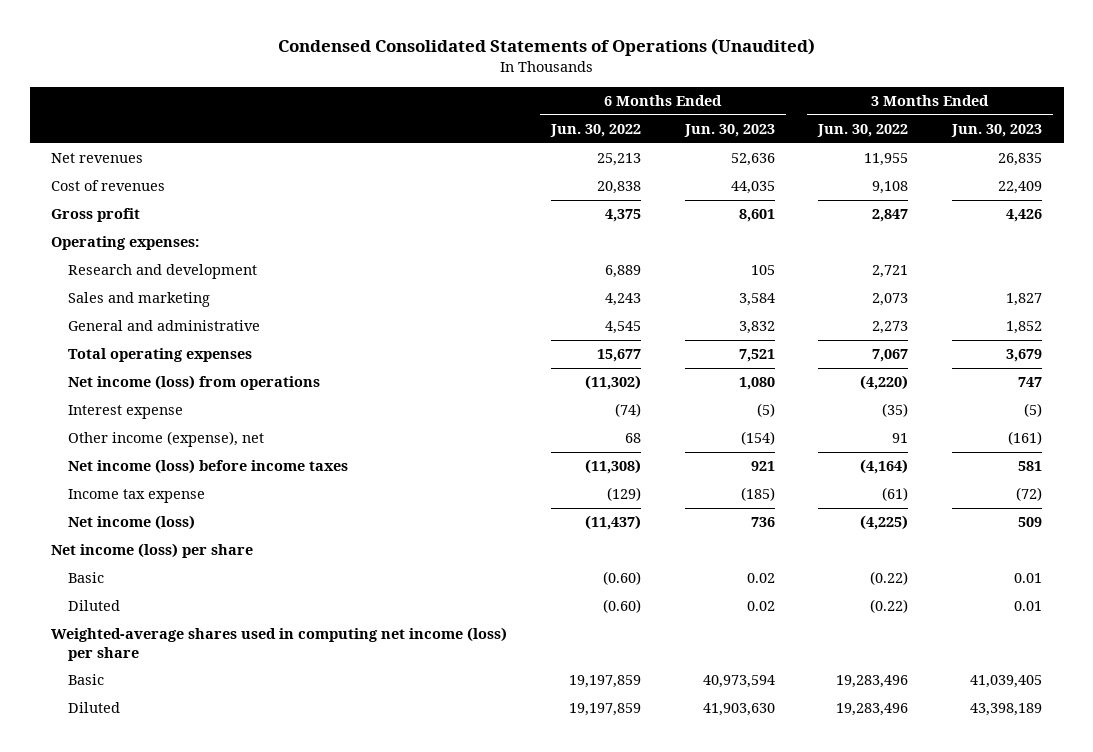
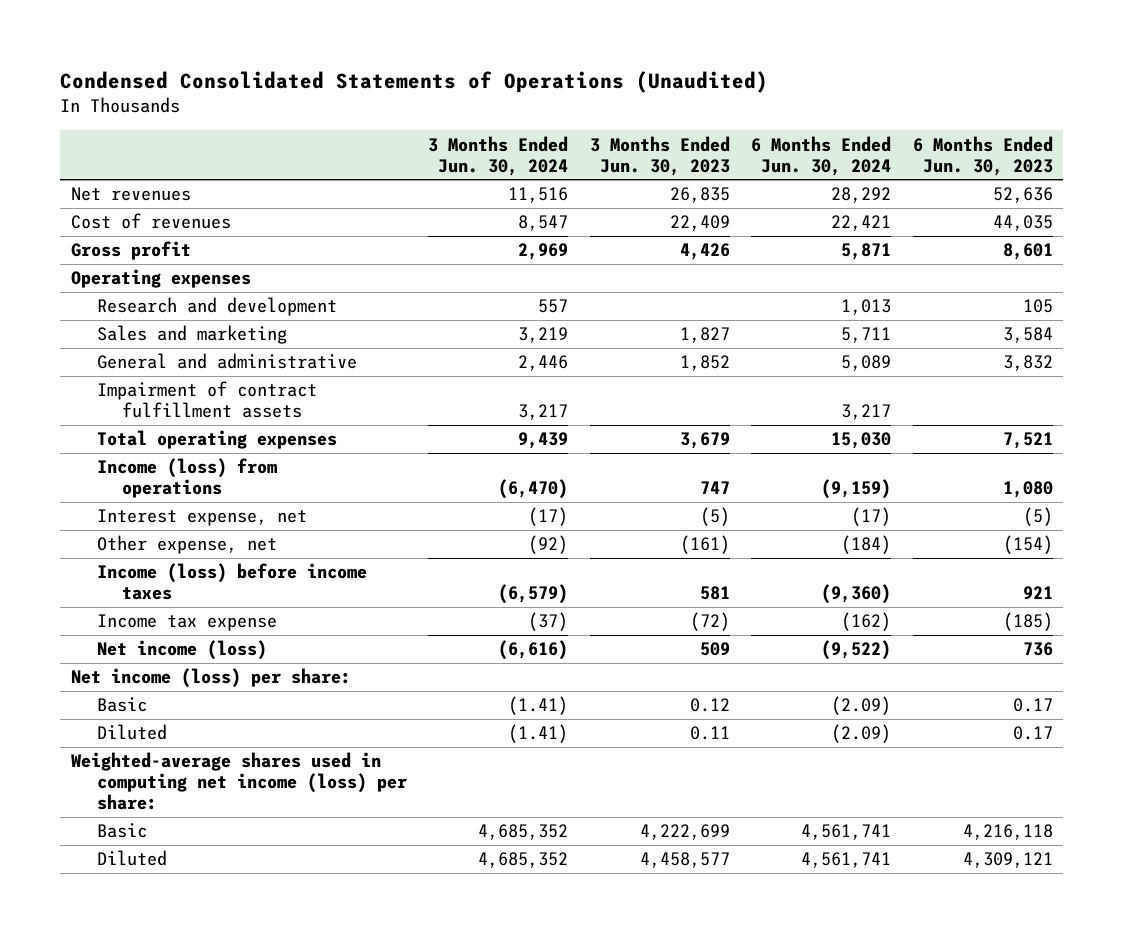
[550,124,642,138] Jun. 30, 2022 -> none
[817,124,909,138] Jun. 30, 2022 -> none
none -> [428,135,569,176] 3 Months Ended Jun. 30, 2024
none -> [751,135,892,176] 6 Months Ended Jun. 30, 2024
[51,236,200,251] Operating expenses: -> [70,269,251,289] Operating expenses
none -> [96,381,317,419] Impairment of contract fulfillment assets
[68,375,321,391] Net income (loss) from operations -> [96,458,277,499] Income (loss) from operations
[68,405,184,420] Interest expense -> [96,509,307,527] Interest expense, net
[68,431,265,448] Other income (expense), net -> [96,535,277,555] Other expense, net
[68,459,349,475] Net income (loss) before income taxes -> [96,563,367,601] Income (loss) before income taxes
[51,543,254,559] Net income (loss) per share -> [70,668,351,689] Net income (loss) per share:
[746,573,775,584] 0.02 -> [1012,698,1053,713] 0.17
[1013,573,1042,584] 0.01 -> [689,698,730,713] 0.12
[746,601,775,612] 0.02 -> [1012,726,1053,741] 0.17
[1013,601,1042,612] 0.01 -> [689,726,730,741] 0.11
[51,627,508,661] Weighted-average shares used in computing net income (loss) per share -> [70,752,407,811] Weighted-average shares used in computing net income (loss) per share:
[702,675,775,689] 40,973,594 -> [962,824,1053,841] 4,216,118
[969,675,1042,689] 41,039,405 -> [639,824,730,841] 4,222,699
[702,703,775,717] 41,903,630 -> [962,852,1053,869] 4,309,121
[969,703,1042,717] 43,398,189 -> [639,852,730,869] 4,458,577

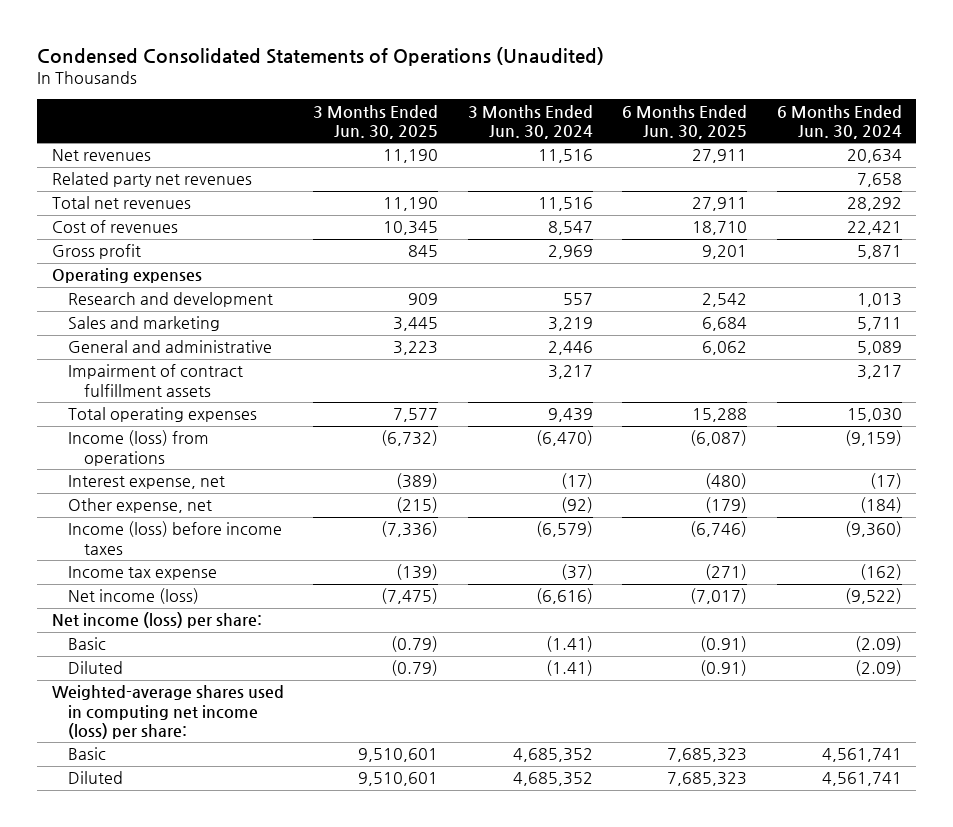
[589,135,730,176] 3 Months Ended Jun. 30, 2023 -> none
[912,135,1053,176] 6 Months Ended Jun. 30, 2023 -> none
none -> [313,104,439,139] 3 Months Ended Jun. 30, 2025
none -> [622,104,748,139] 6 Months Ended Jun. 30, 2025
[831,187,892,204] 28,292 -> [846,149,902,164] 20,634
none -> [51,172,252,188] Related party net revenues
none -> [51,196,191,210] Total net revenues

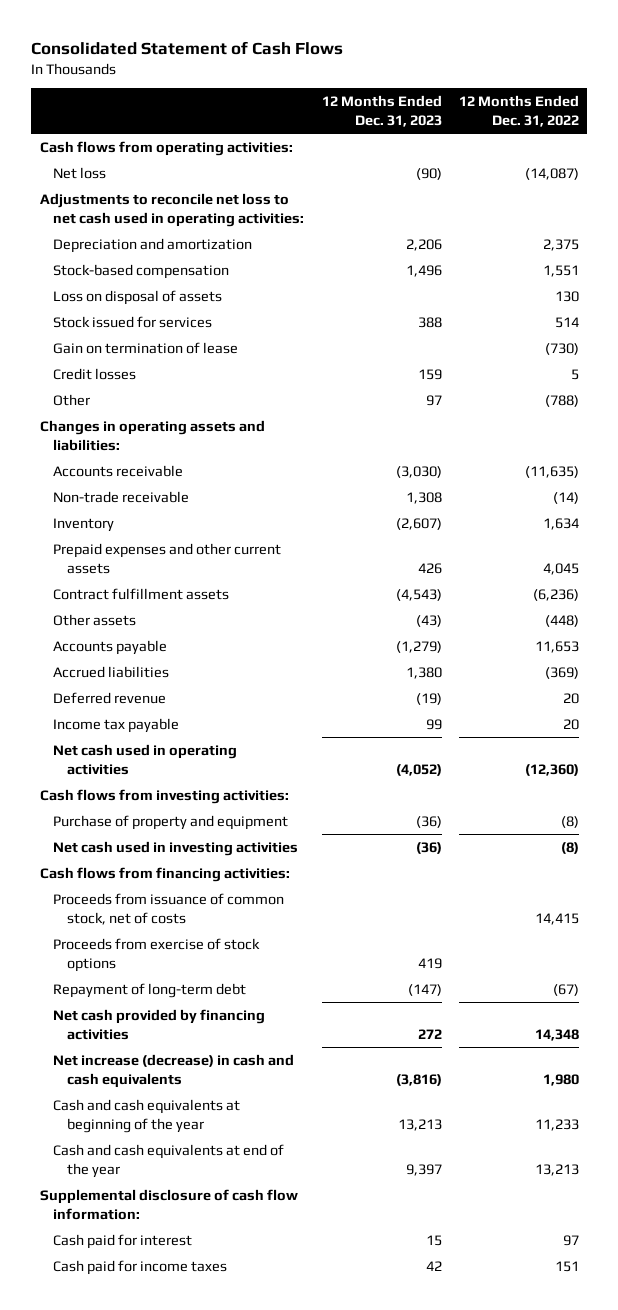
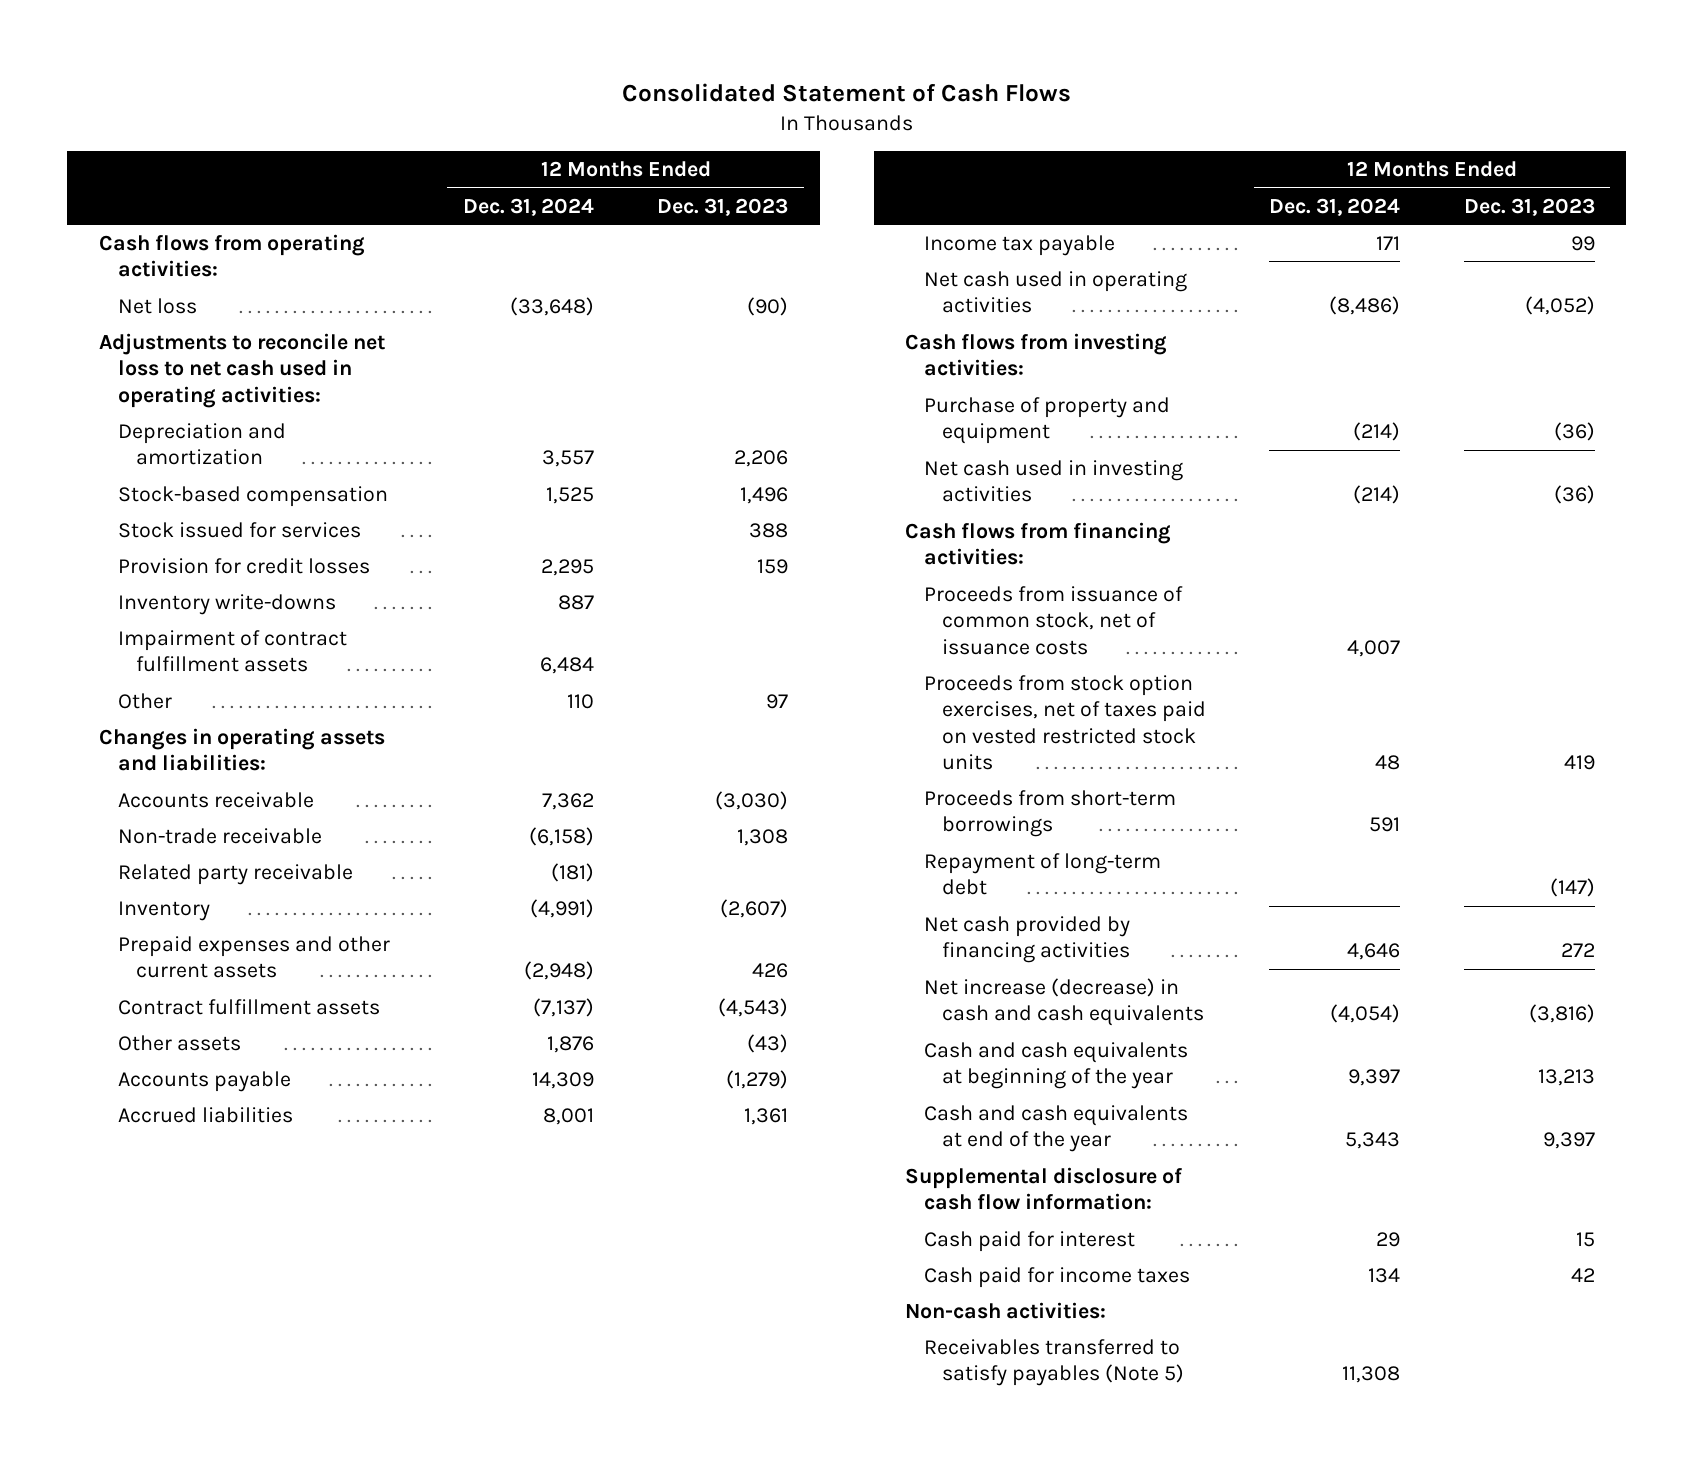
[458,94,579,127] 12 Months Ended Dec. 31, 2022 -> none
none -> [463,197,595,216] Dec. 31, 2024
[53,289,223,305] Loss on disposal of assets -> none
[53,341,239,354] Gain on termination of lease -> none
[53,367,137,380] Credit losses -> [117,558,370,575] Provision for credit losses
none -> [117,594,336,616] Inventory write-downs
none -> [117,630,347,673] Impairment of contract fulfillment assets
none -> [117,864,353,886] Related party receivable
[53,691,167,704] Deferred revenue -> none
[405,666,442,679] 1,380 -> [744,1108,789,1126] 1,361
[53,892,285,925] Proceeds from issuance of common stock, net of costs -> [923,586,1183,655] Proceeds from issuance of common stock, net of issuance costs
[53,937,261,972] Proceeds from exercise of stock options -> [923,675,1207,770] Proceeds from stock option exercises, net of taxes paid on vested restricted stock units
none -> [923,790,1176,838] Proceeds from short-term borrowings
none -> [905,1302,1107,1320] Non-cash activities:
none -> [923,1339,1185,1387] Receivables transferred to satisfy payables (Note 5)

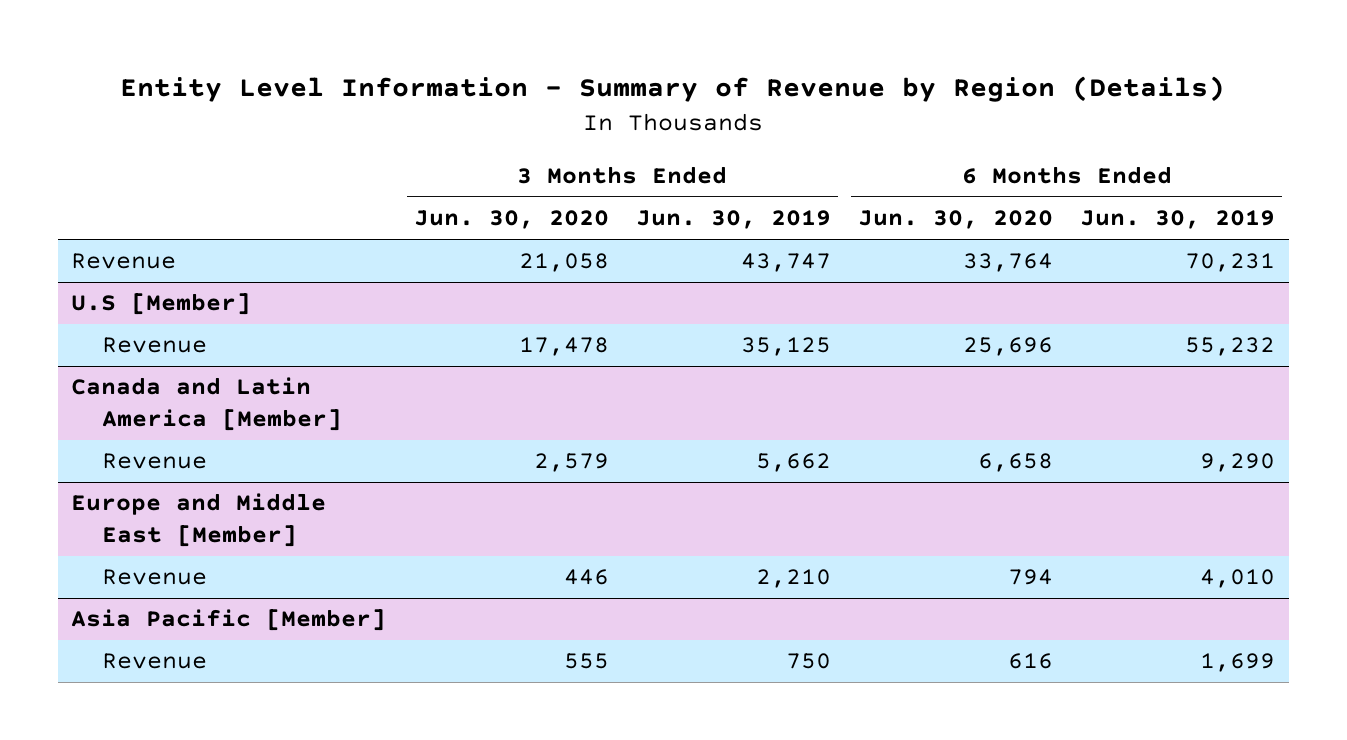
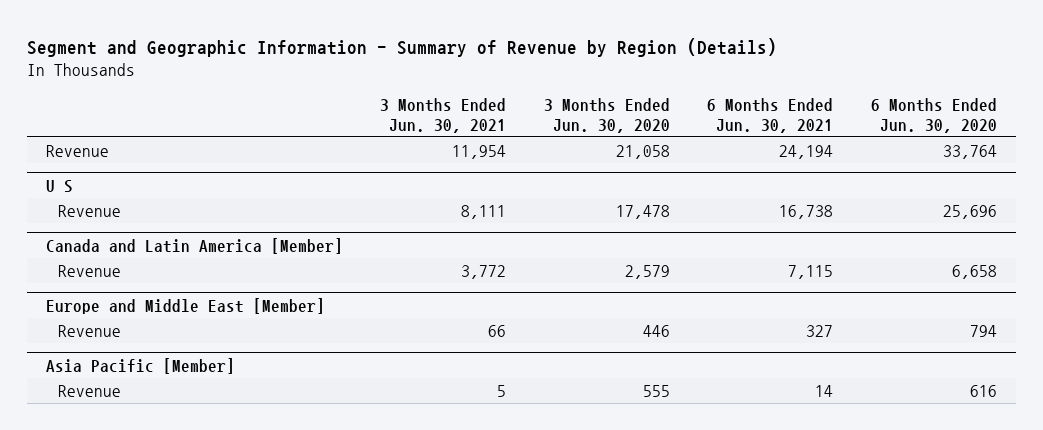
[120,76,1226,103] Entity Level Information - Summary of Revenue by Region (Details) -> [26,37,777,57] Segment and Geographic Information - Summary of Revenue by Region (Details)
[635,210,831,230] Jun. 30, 2019 -> none
[1080,210,1276,230] Jun. 30, 2019 -> none
none -> [380,97,507,133] 3 Months Ended Jun. 30, 2021
none -> [707,97,834,133] 6 Months Ended Jun. 30, 2021
[71,293,252,316] U.S [Member] -> [45,179,73,193] U S

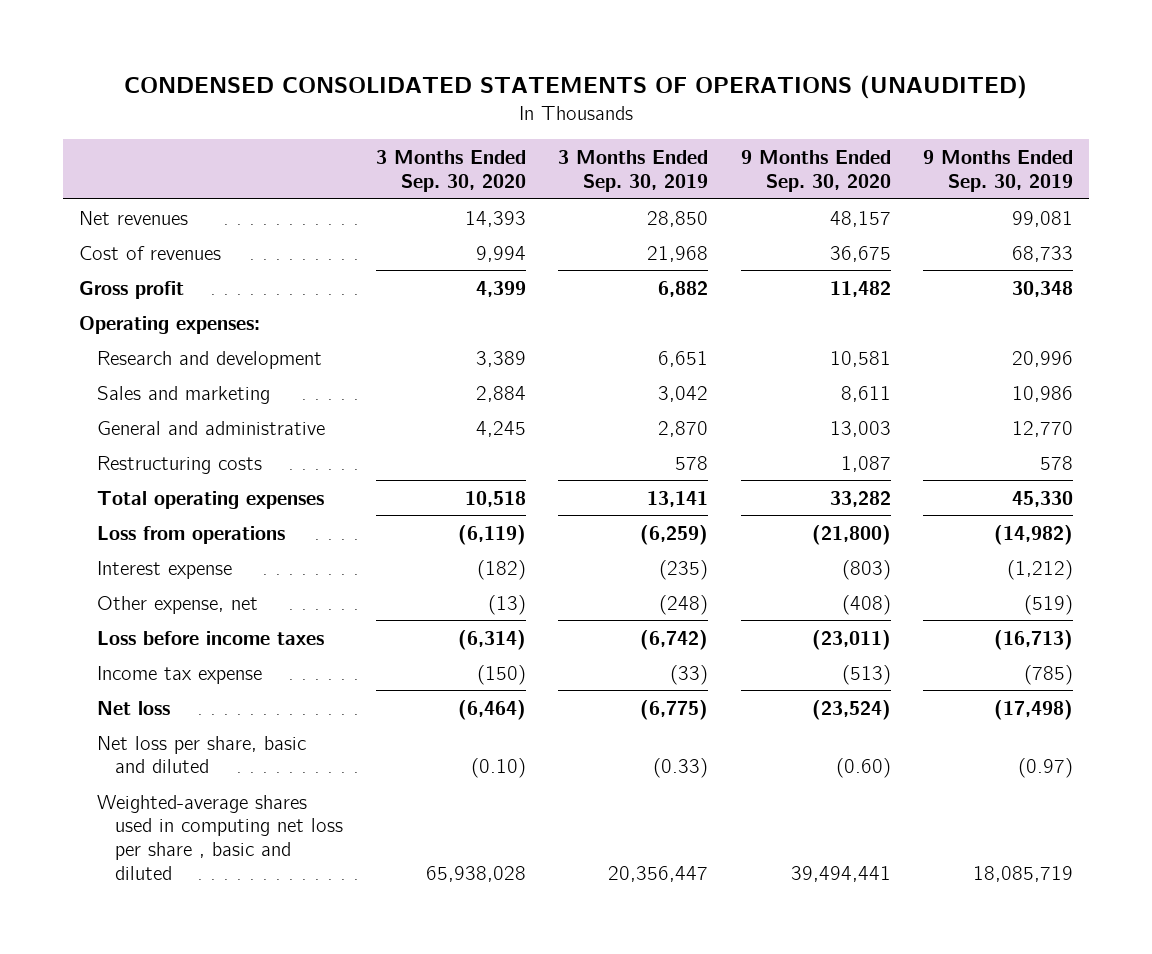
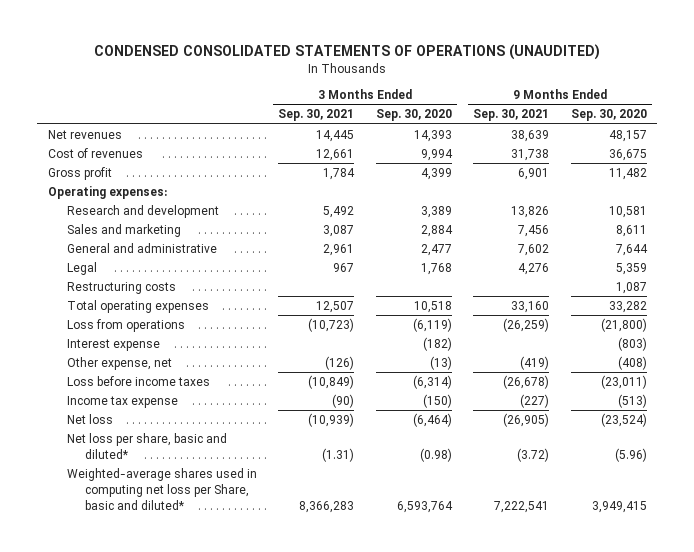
[558,149,709,192] 3 Months Ended Sep. 30, 2019 -> none
[923,149,1074,192] 9 Months Ended Sep. 30, 2019 -> none
none -> [278,109,355,122] Sep. 30, 2021
none -> [473,109,550,122] Sep. 30, 2021
[475,420,526,437] 4,245 -> [420,244,452,257] 2,477
[829,420,891,437] 13,003 -> [615,244,648,257] 7,644
none -> [66,262,97,276] Legal
[97,735,307,774] Net loss per share, basic and diluted -> [66,433,227,459] Net loss per share, basic and diluted*
[470,758,526,779] (0.10) -> [419,447,452,462] (0.98)
[835,758,891,779] (0.60) -> [614,447,647,462] (5.96)
[97,794,344,880] Weighted-average shares used in computing net loss per share , basic and diluted -> [66,468,257,510] Weighted-average shares used in computing net loss per Share, basic and diluted*
[425,865,526,882] 65,938,028 -> [396,500,453,513] 6,593,764
[790,865,891,882] 39,494,441 -> [591,500,647,513] 3,949,415

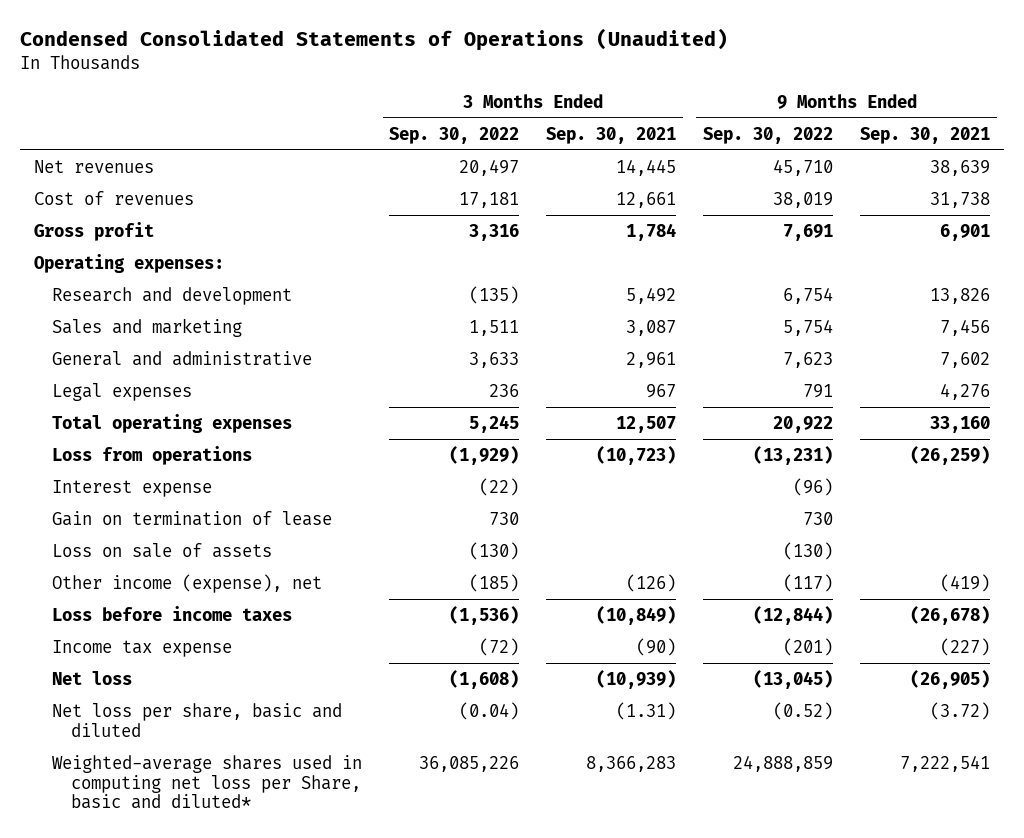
[94,44,601,61] CONDENSED CONSOLIDATED STATEMENTS OF OPERATIONS (UNAUDITED) -> [20,28,729,52] Condensed Consolidated Statements of Operations (Unaudited)
[375,109,452,122] Sep. 30, 2020 -> none
[570,109,647,122] Sep. 30, 2020 -> none
none -> [389,126,520,144] Sep. 30, 2022
none -> [703,126,834,144] Sep. 30, 2022
[66,282,176,295] Restructuring costs -> none
[66,262,97,276] Legal -> [52,382,193,401] Legal expenses
none -> [52,510,333,526] Gain on termination of lease
none -> [52,542,273,558] Loss on sale of assets
[66,357,172,371] Other expense, net -> [52,573,323,593] Other income (expense), net
[66,433,227,459] Net loss per share, basic and diluted* -> [52,702,343,737] Net loss per share, basic and diluted

